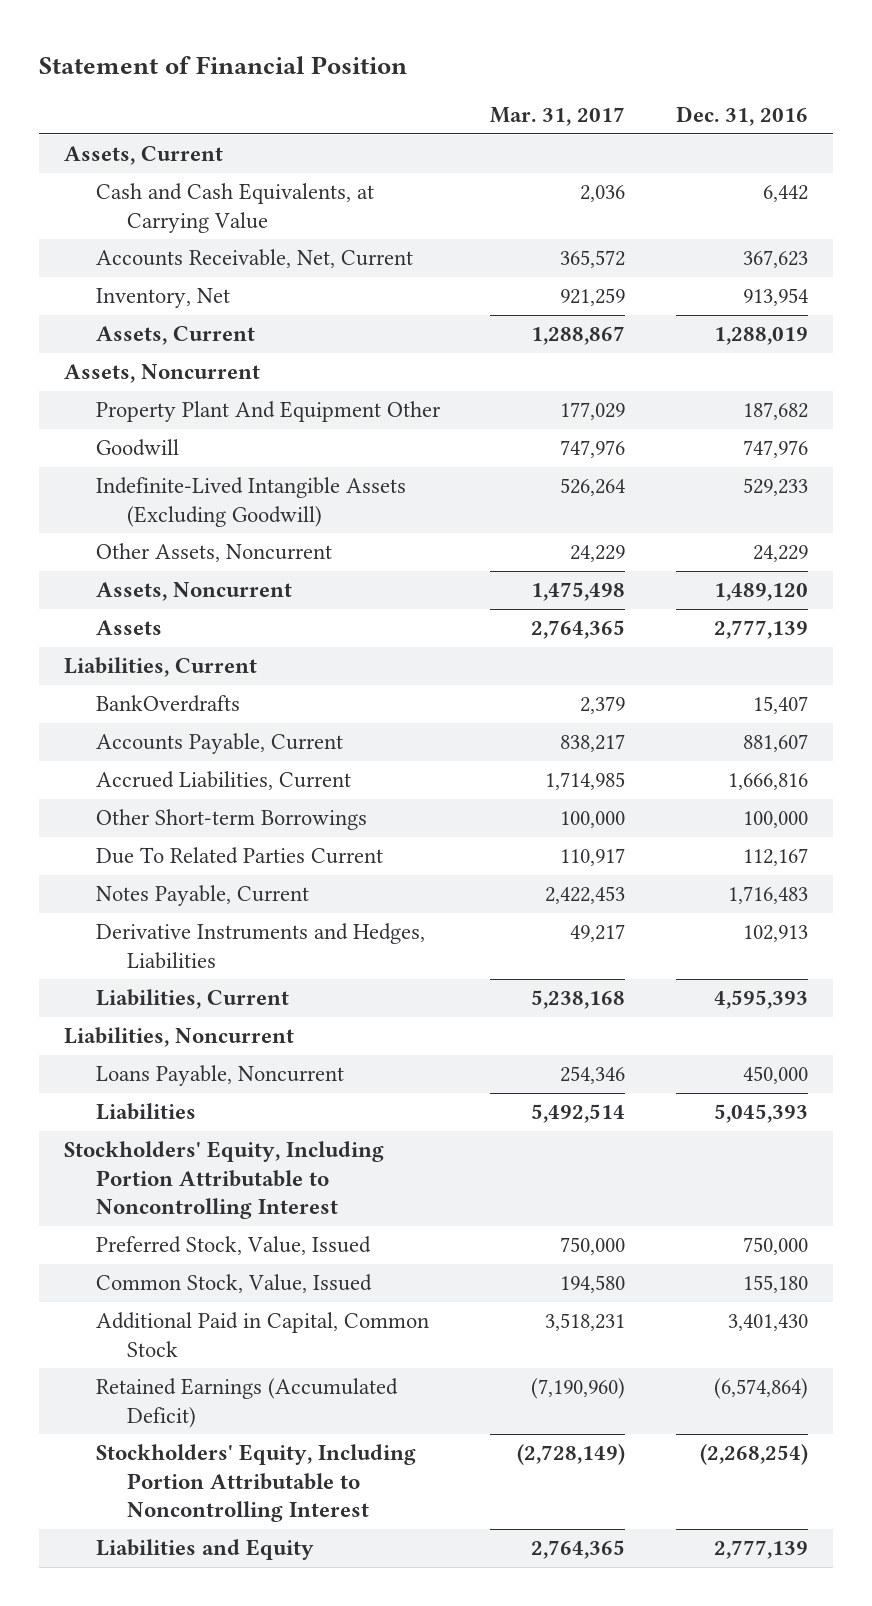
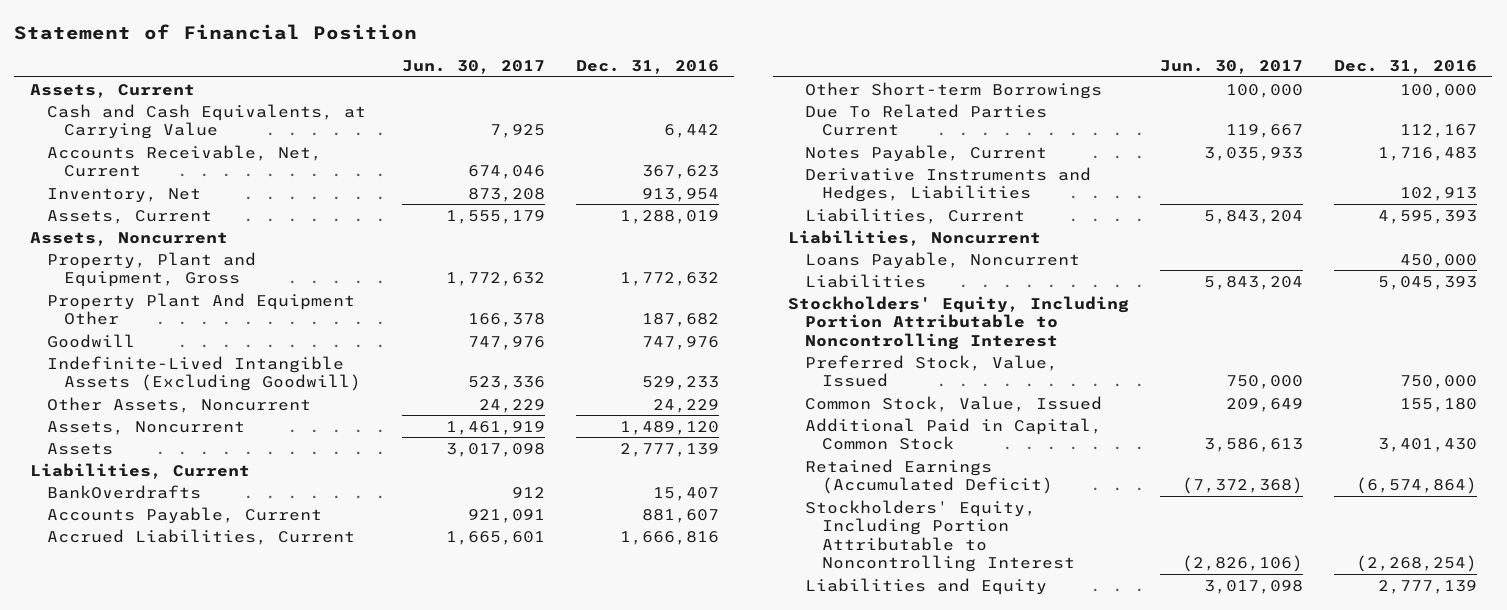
[490,107,626,127] Mar. 31, 2017 -> none
none -> [401,59,545,74] Jun. 30, 2017
none -> [46,251,256,288] Property, Plant and Equipment, Gross

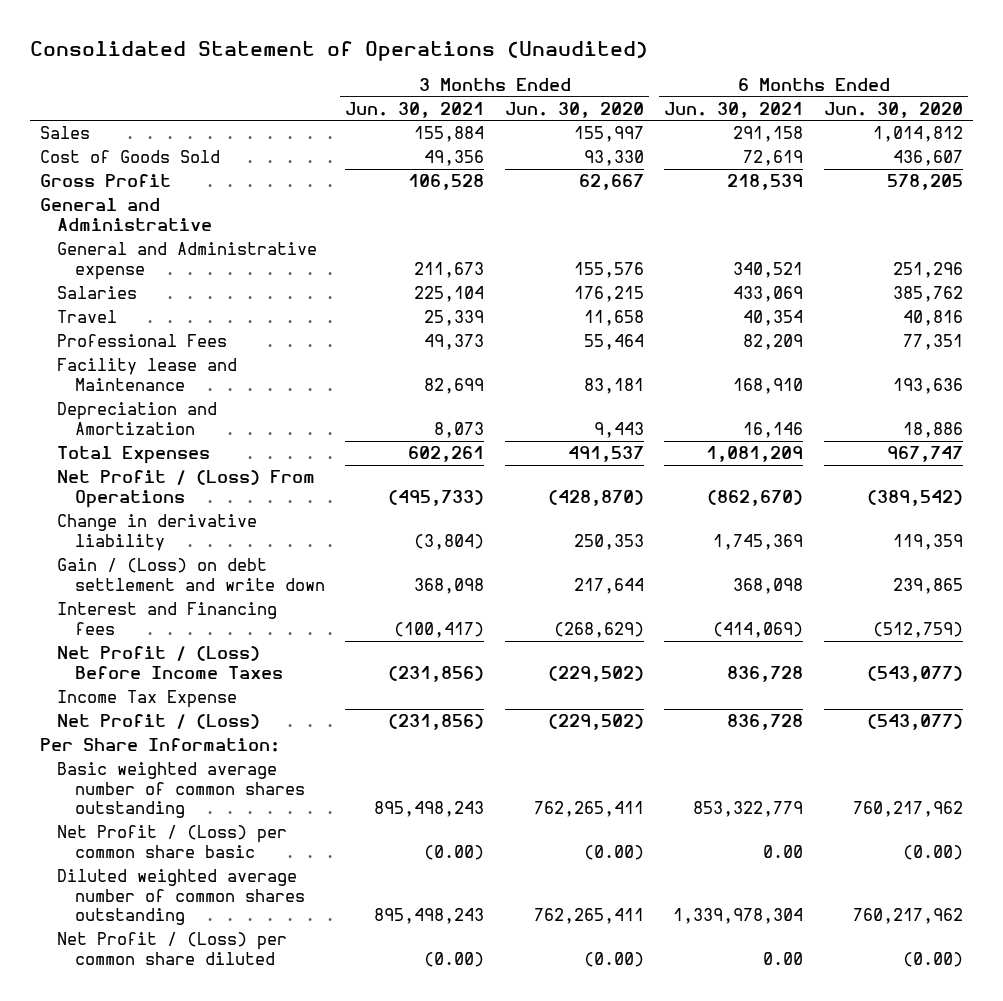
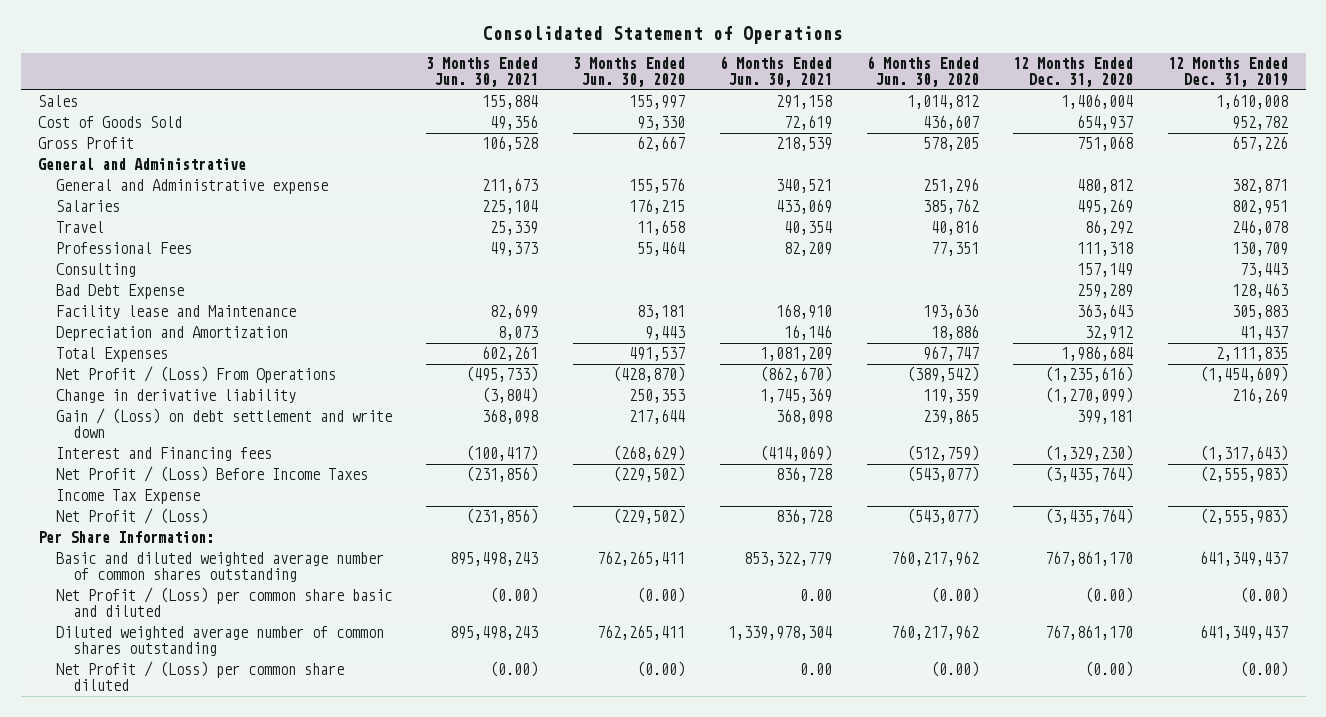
[29,40,648,61] Consolidated Statement of Operations (Unaudited) -> [483,26,844,45] Consolidated Statement of Operations
none -> [1013,57,1134,88] 12 Months Ended Dec. 31, 2020
none -> [1168,57,1289,88] 12 Months Ended Dec. 31, 2019
none -> [55,263,136,278] Consulting
none -> [55,284,184,300] Bad Debt Expense
[57,762,305,819] Basic weighted average number of common shares outstanding -> [55,552,384,583] Basic and diluted weighted average number of common shares outstanding
[57,825,288,858] Net Profit / (Loss) per common share basic -> [55,587,392,618] Net Profit / (Loss) per common share basic and diluted

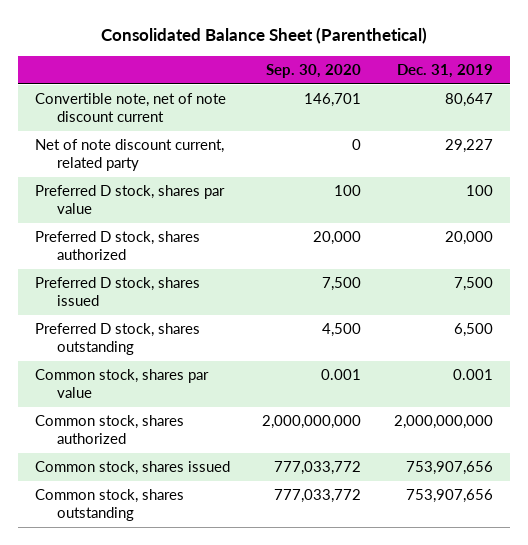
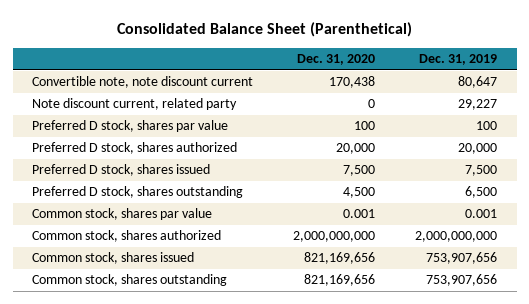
[266,64,362,79] Sep. 30, 2020 -> none
none -> [297,54,376,66] Dec. 31, 2020
[34,93,226,123] Convertible note, net of note discount current -> [32,76,254,89] Convertible note, note discount current
[34,139,224,172] Net of note discount current, related party -> [32,98,238,111] Note discount current, related party

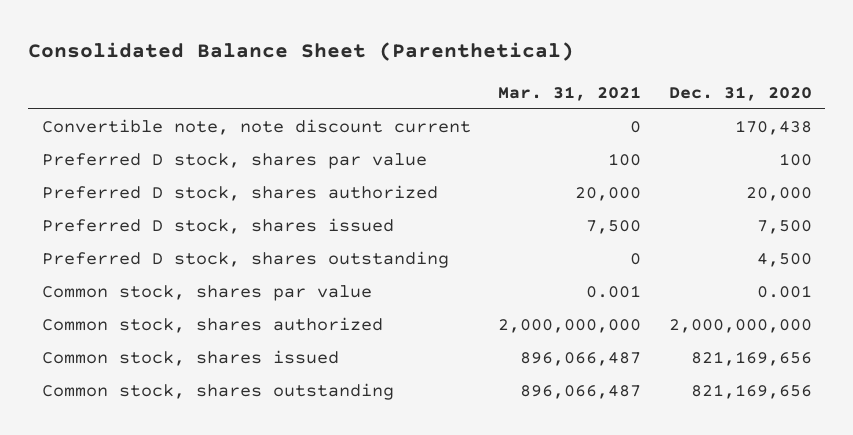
[418,54,497,66] Dec. 31, 2019 -> none
none -> [498,85,642,101] Mar. 31, 2021
[32,98,238,111] Note discount current, related party -> none

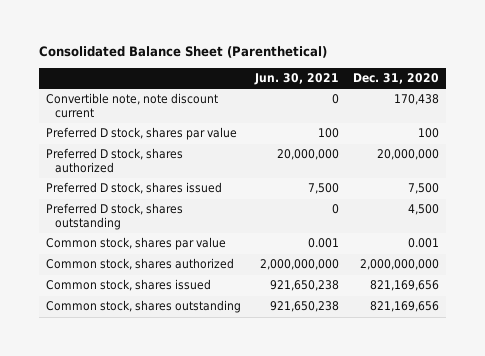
[498,85,642,101] Mar. 31, 2021 -> none
none -> [253,73,339,86] Jun. 30, 2021
[745,187,812,202] 20,000 -> [376,149,439,161] 20,000,000

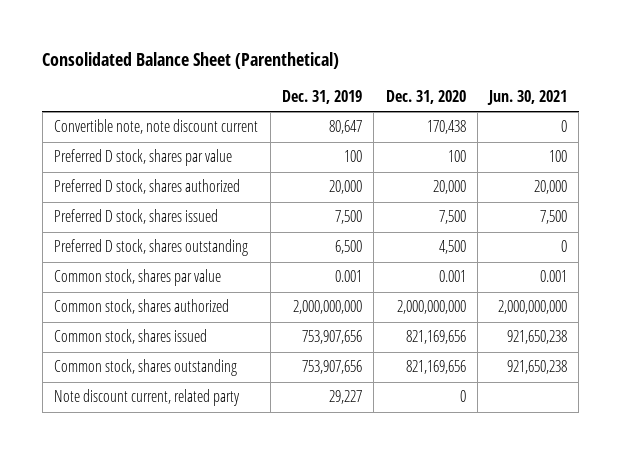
none -> [281,90,362,105] Dec. 31, 2019
[276,149,339,161] 20,000,000 -> [534,180,568,195] 20,000
[376,149,439,161] 20,000,000 -> [432,180,466,195] 20,000
none -> [54,389,241,407] Note discount current, related party

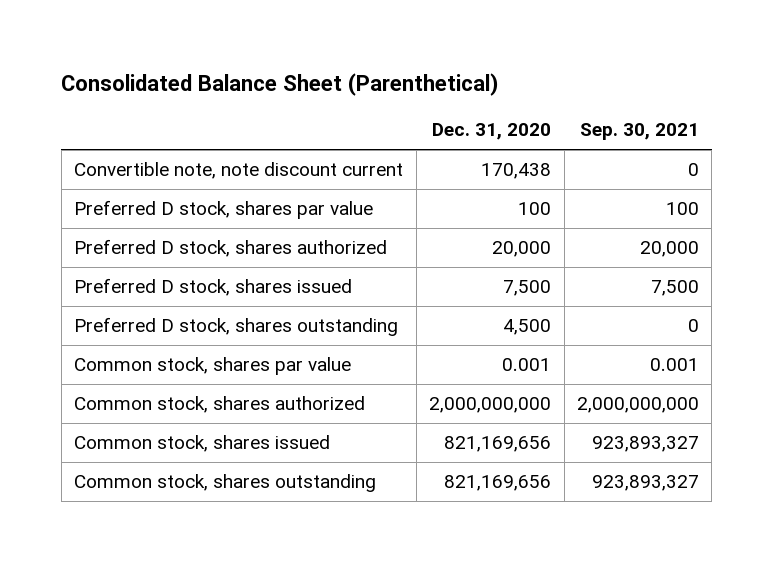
[281,90,362,105] Dec. 31, 2019 -> none
[487,90,568,106] Jun. 30, 2021 -> none
none -> [579,123,699,141] Sep. 30, 2021
[54,389,241,407] Note discount current, related party -> none

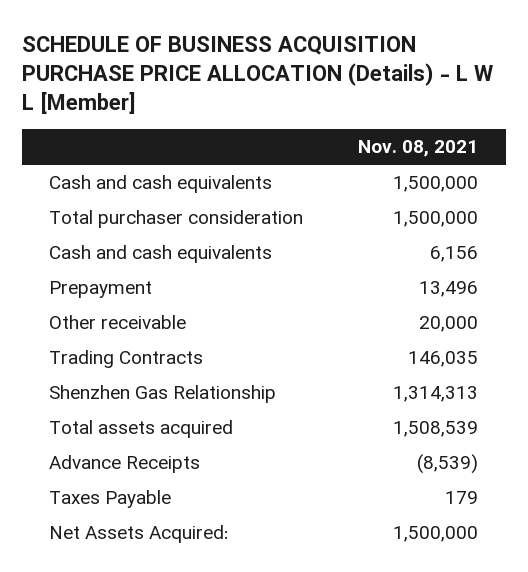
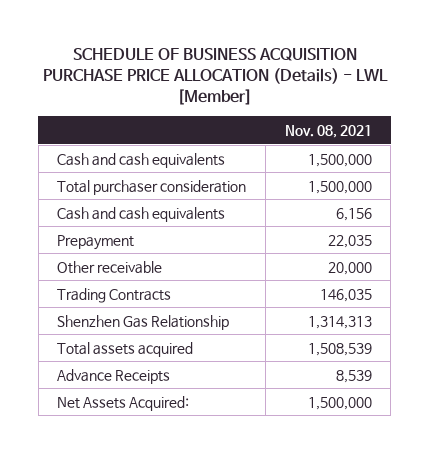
[22,35,494,115] SCHEDULE OF BUSINESS ACQUISITION PURCHASE PRICE ALLOCATION (Details) - L W L [Member] -> [42,47,388,106] SCHEDULE OF BUSINESS ACQUISITION PURCHASE PRICE ALLOCATION (Details) - LWL [Member]
[419,281,479,298] 13,496 -> [327,234,372,248] 22,035
[49,490,172,509] Taxes Payable -> none
[417,454,479,475] (8,539) -> [335,369,372,383] 8,539

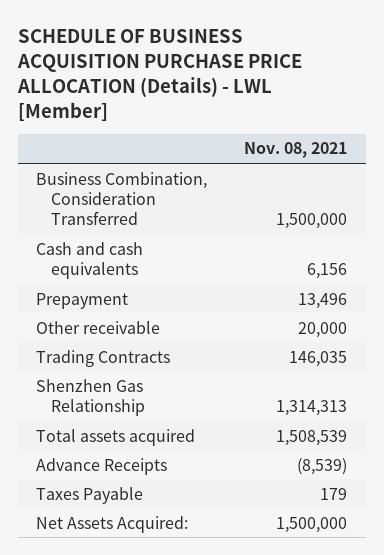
[57,152,226,168] Cash and cash equivalents -> none
[57,179,247,195] Total purchaser consideration -> [36,171,208,225] Business Combination, Consideration Transferred
[327,234,372,248] 22,035 -> [298,292,348,309] 13,496
[335,369,372,383] 8,539 -> [297,457,348,475] (8,539)
none -> [36,486,144,504] Taxes Payable

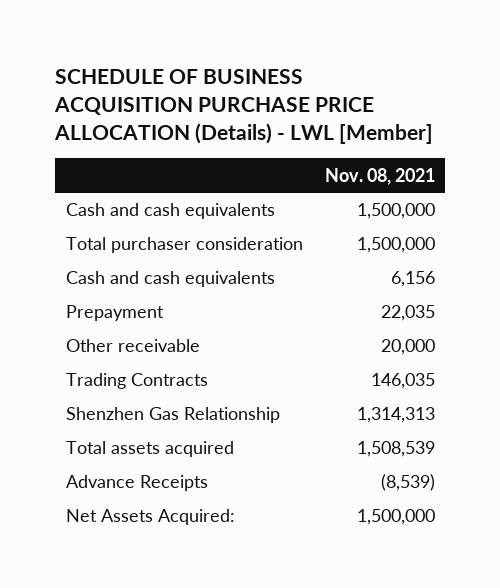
none -> [65,203,275,220] Cash and cash equivalents
[36,171,208,225] Business Combination, Consideration Transferred -> [65,237,303,254] Total purchaser consideration
[298,292,348,309] 13,496 -> [380,305,435,322] 22,035
[36,486,144,504] Taxes Payable -> none

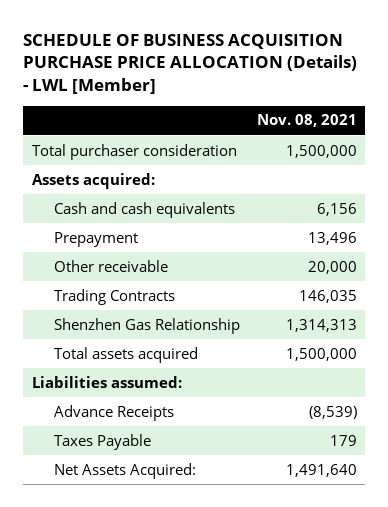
[65,203,275,220] Cash and cash equivalents -> none
none -> [31,172,155,189] Assets acquired:
[380,305,435,322] 22,035 -> [307,231,357,245] 13,496
[356,441,435,458] 1,508,539 -> [285,347,357,361] 1,500,000
none -> [31,375,182,388] Liabilities assumed:
none -> [54,433,152,450] Taxes Payable
[356,509,435,526] 1,500,000 -> [285,463,357,477] 1,491,640

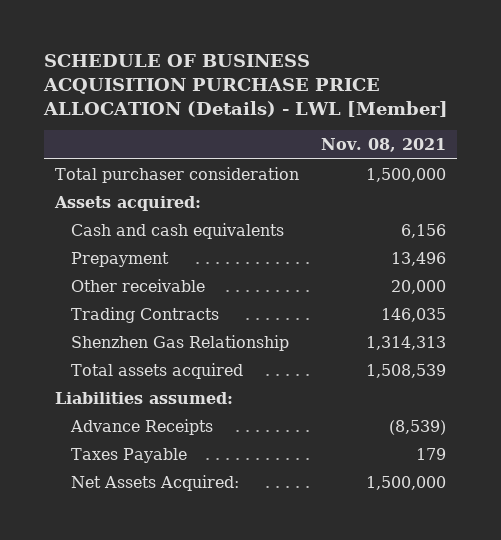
[285,347,357,361] 1,500,000 -> [366,363,447,378] 1,508,539
[285,463,357,477] 1,491,640 -> [366,475,447,490] 1,500,000

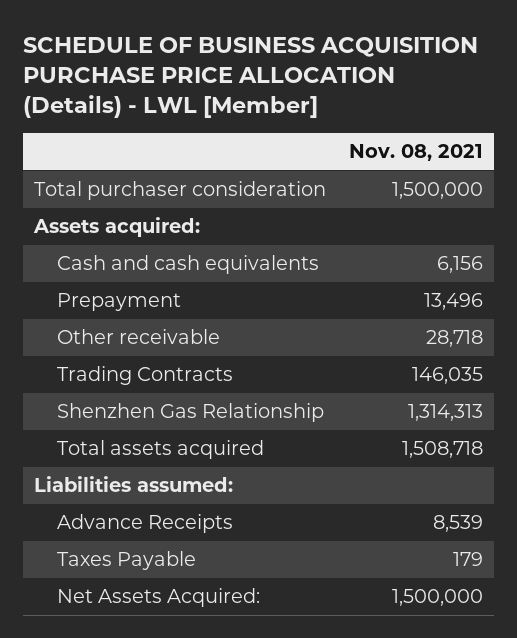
[391,279,447,294] 20,000 -> [425,330,483,348] 28,718
[366,363,447,378] 1,508,539 -> [401,441,483,459] 1,508,718
[389,419,447,435] (8,539) -> [432,515,483,533] 8,539

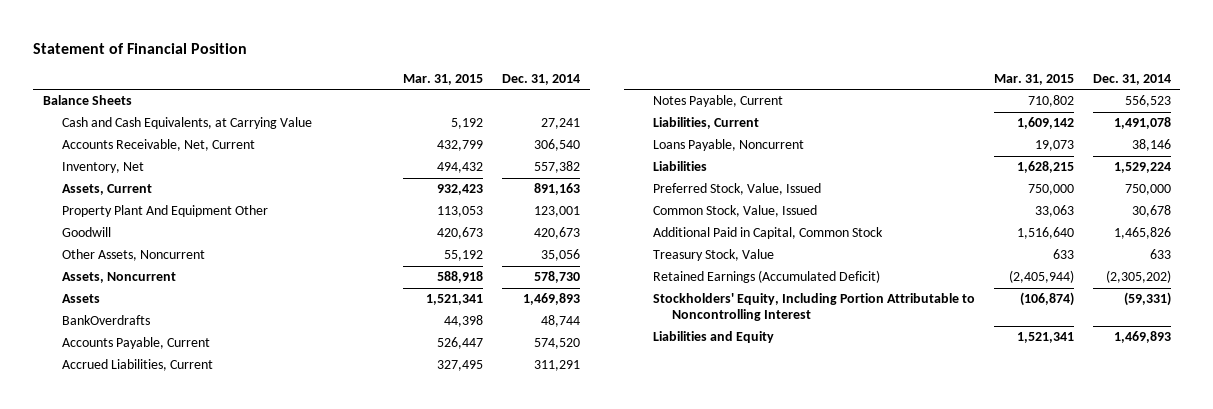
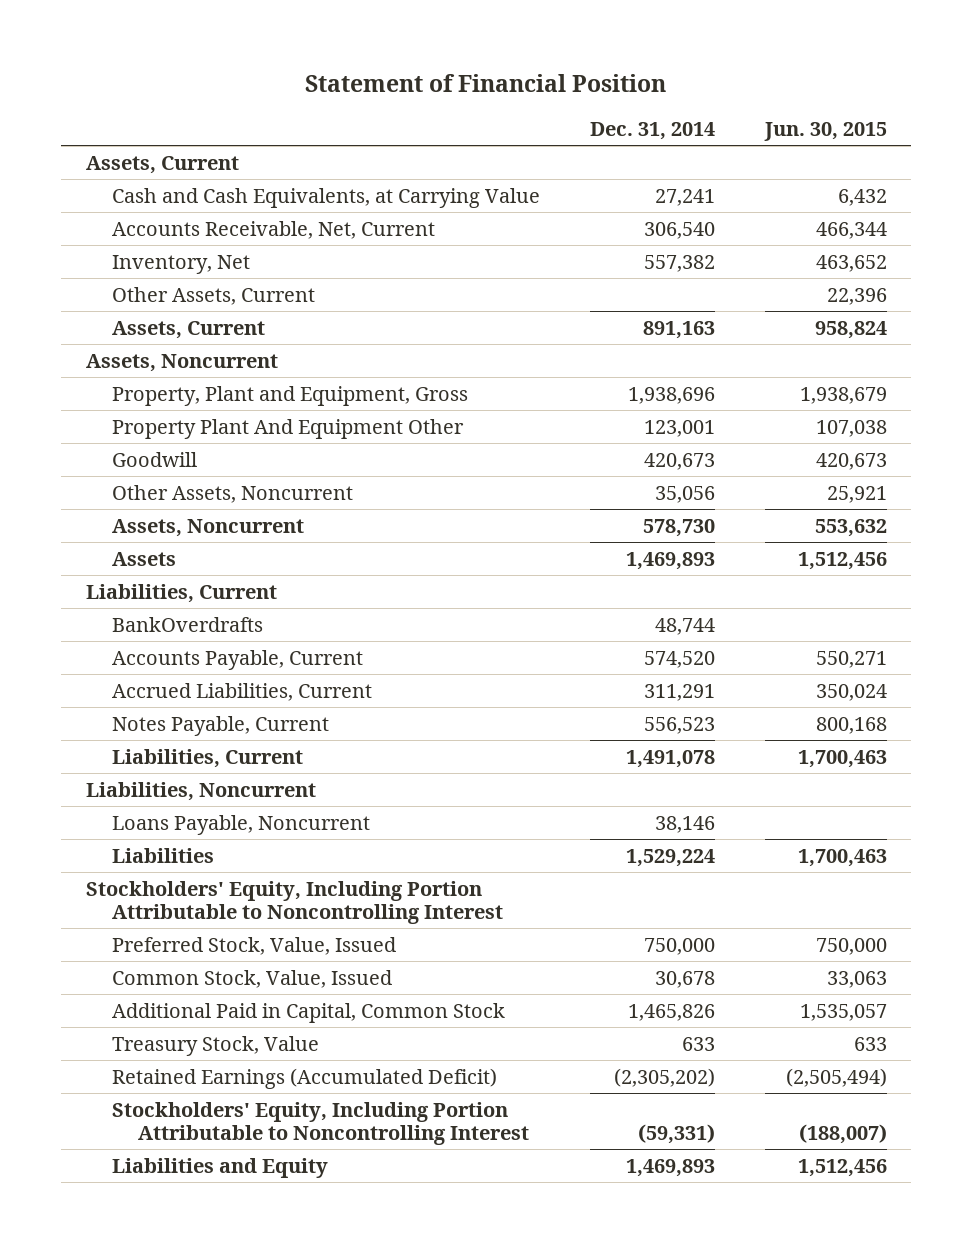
[403,73,484,85] Mar. 31, 2015 -> none
none -> [763,122,887,142] Jun. 30, 2015
[42,95,132,106] Balance Sheets -> none
none -> [86,155,240,174] Assets, Current
none -> [111,286,315,305] Other Assets, Current
none -> [86,353,279,372] Assets, Noncurrent
none -> [111,385,468,406] Property, Plant and Equipment, Gross
none -> [86,583,278,603] Liabilities, Current
none -> [86,781,317,801] Liabilities, Noncurrent
none -> [86,880,503,924] Stockholders' Equity, Including Portion Attributable to Noncontrolling Interest

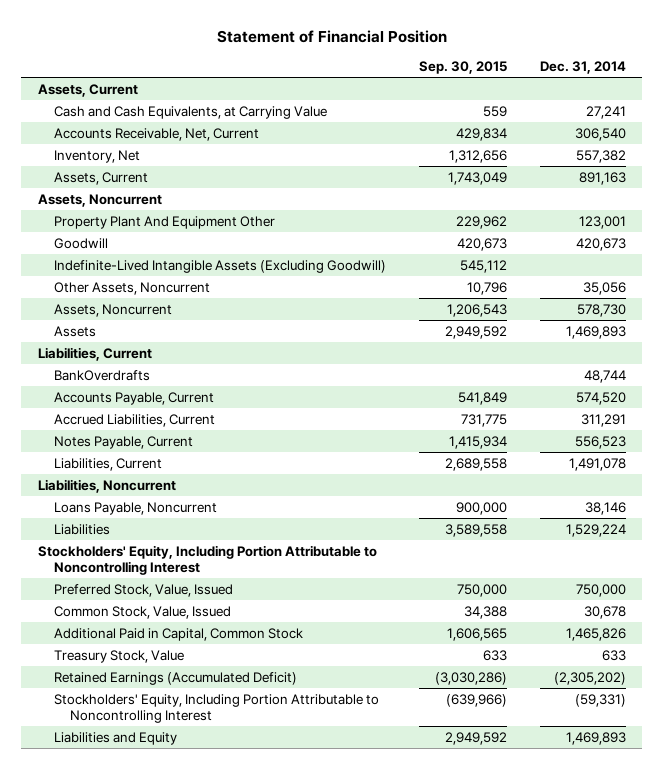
[763,122,887,142] Jun. 30, 2015 -> none
none -> [418,61,507,75] Sep. 30, 2015
[111,286,315,305] Other Assets, Current -> none
[111,385,468,406] Property, Plant and Equipment, Gross -> none
none -> [53,259,386,273] Indefinite-Lived Intangible Assets (Excluding Goodwill)

